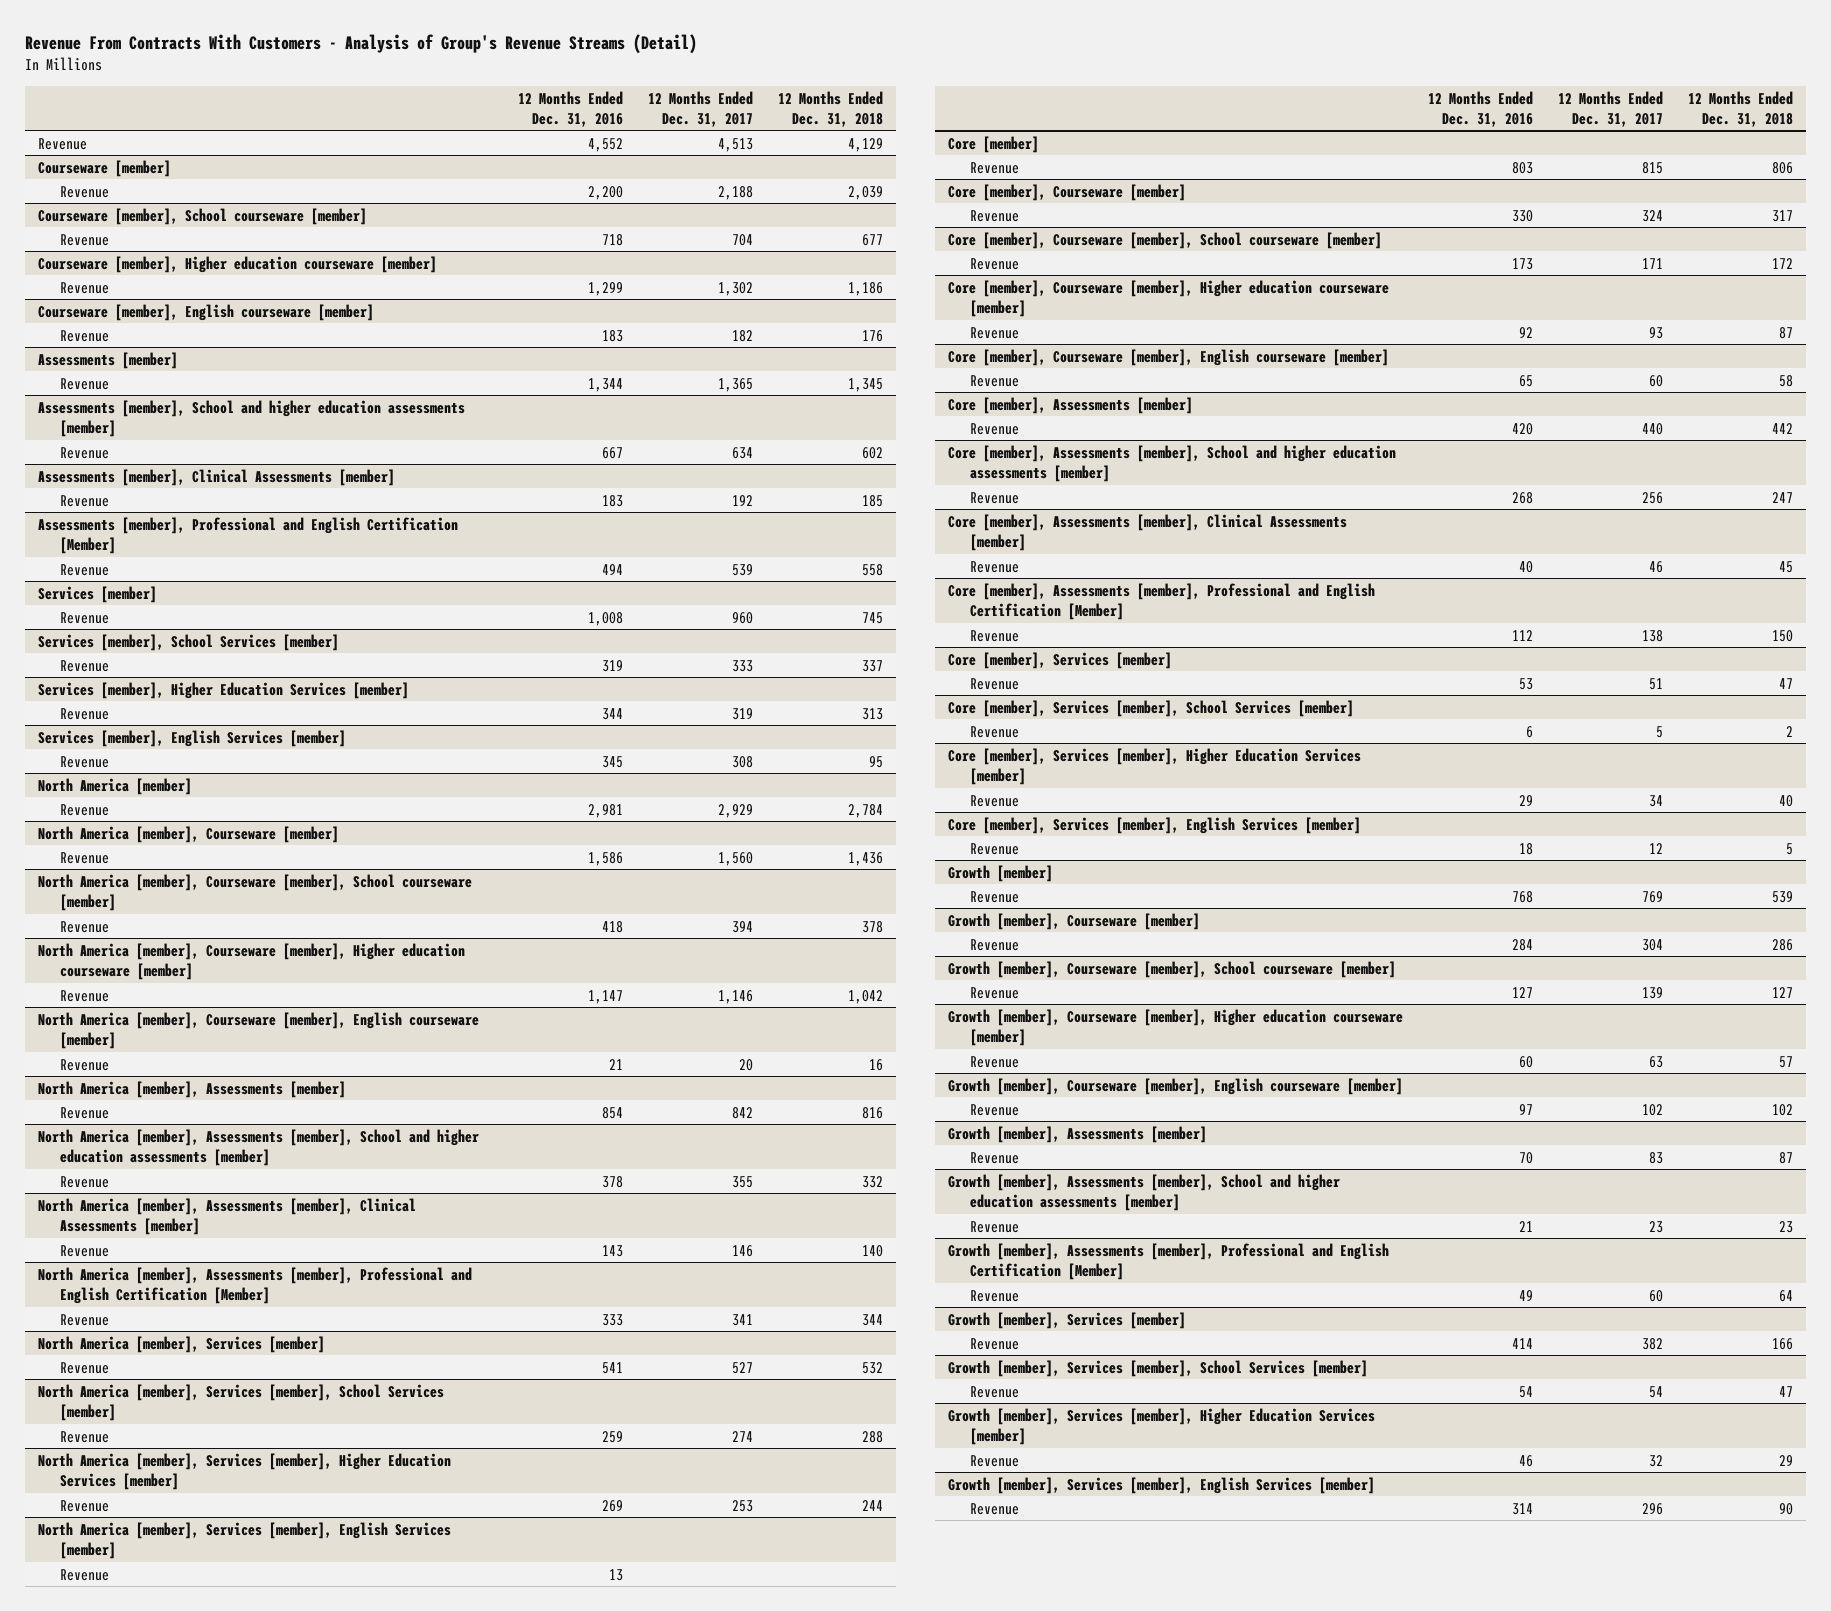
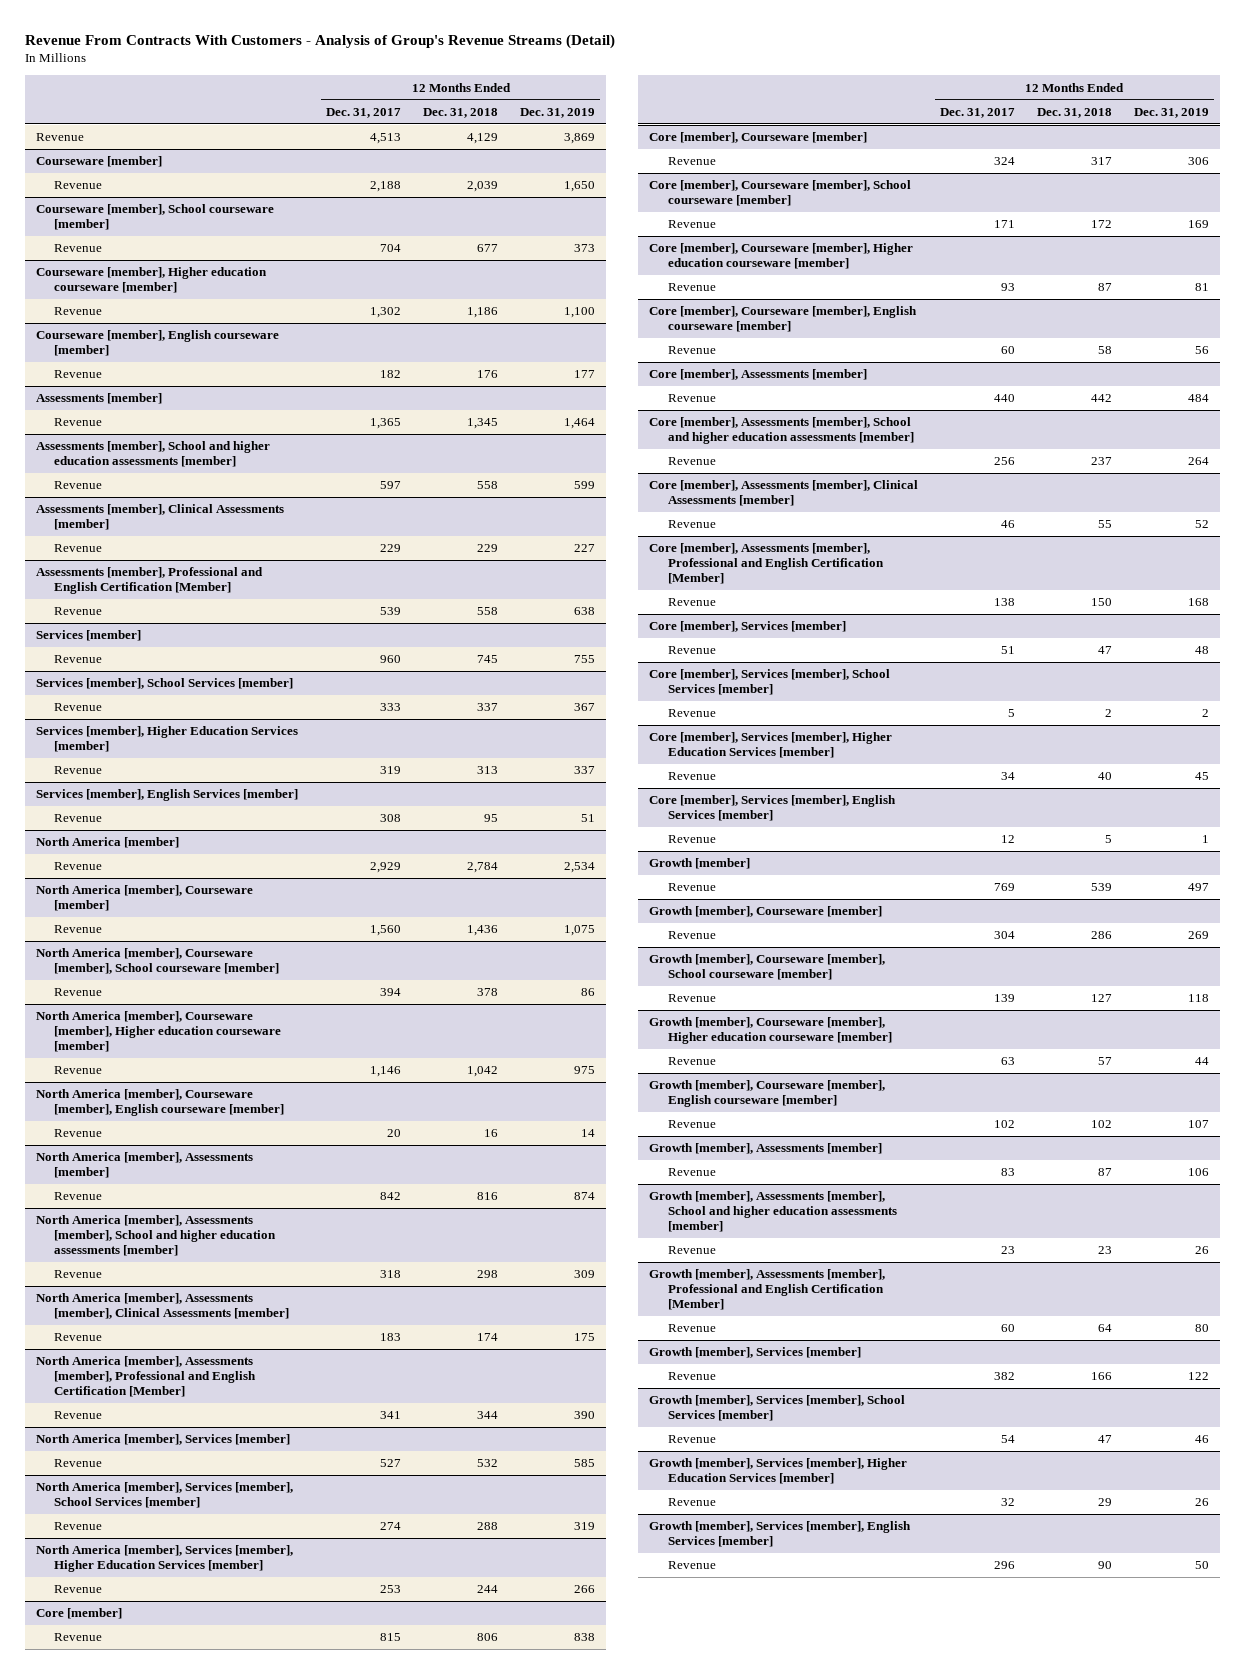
[517,90,623,127] 12 Months Ended Dec. 31, 2016 -> none
none -> [519,107,595,118] Dec. 31, 2019
[732,446,754,459] 634 -> [380,481,402,490] 597
[862,446,884,459] 602 -> [477,481,499,490] 558
[732,494,754,506] 192 -> [380,544,402,553] 229
[862,494,884,507] 185 -> [477,544,499,553] 229
[732,1175,754,1188] 355 -> [380,1270,402,1279] 318
[862,1175,884,1188] 332 -> [477,1270,499,1279] 298
[732,1244,754,1257] 146 -> [380,1333,402,1342] 183
[862,1244,884,1257] 140 -> [477,1333,499,1342] 174
[37,1521,451,1559] North America [member], Services [member], English Services [member] -> none
[60,1568,110,1581] Revenue -> none
[1772,491,1794,503] 247 -> [1090,457,1112,466] 237
[1779,560,1794,573] 45 -> [1097,520,1112,529] 55

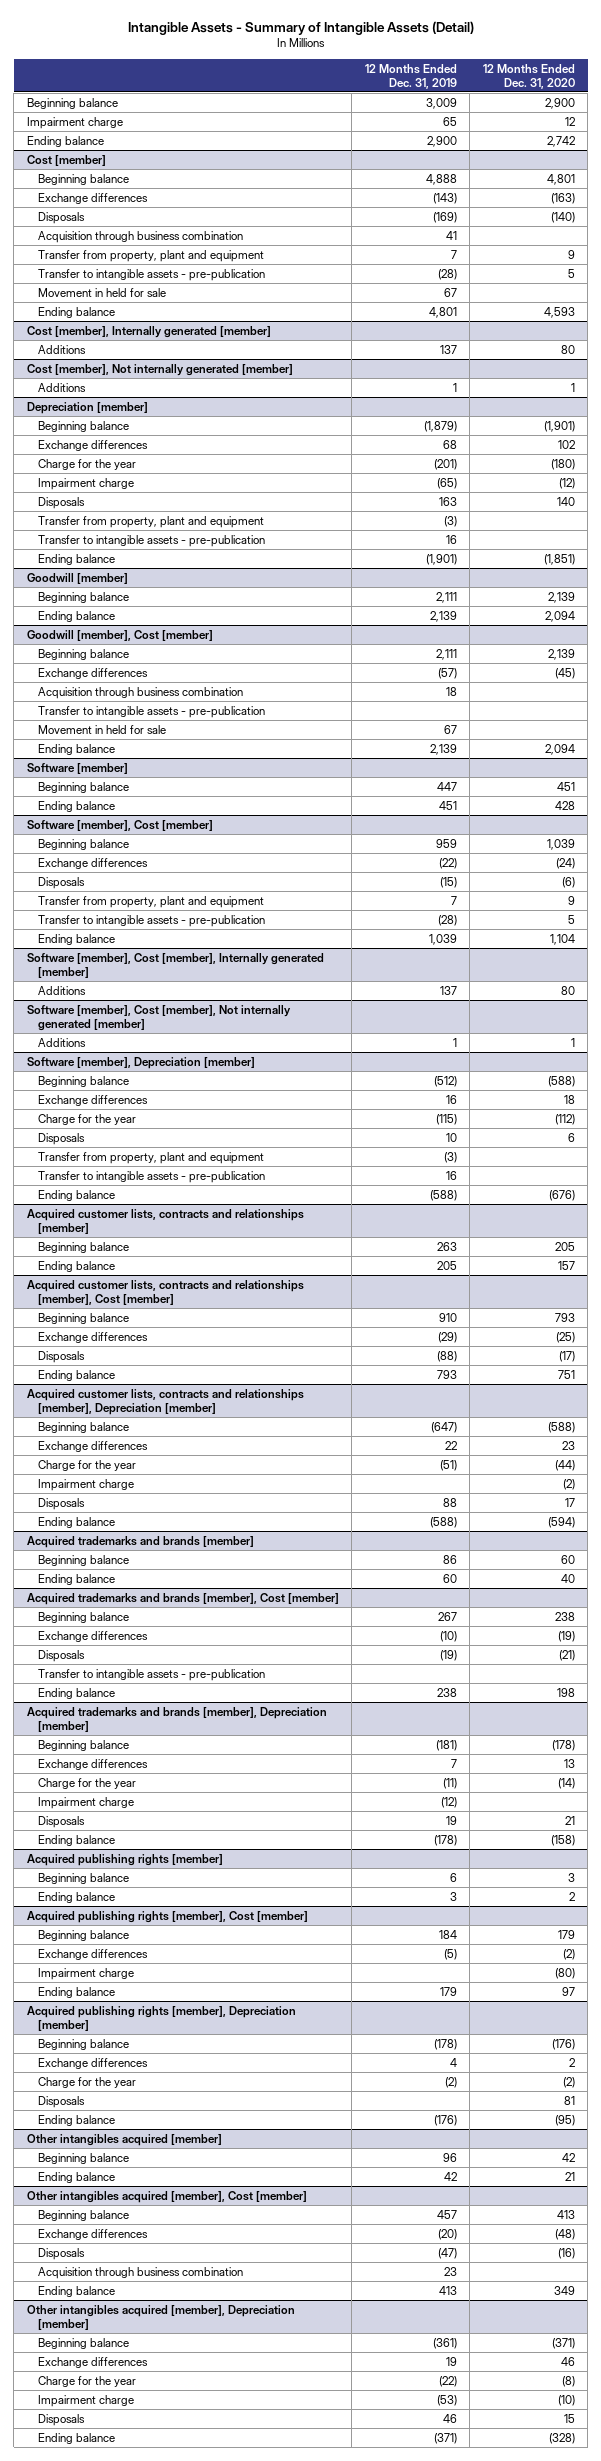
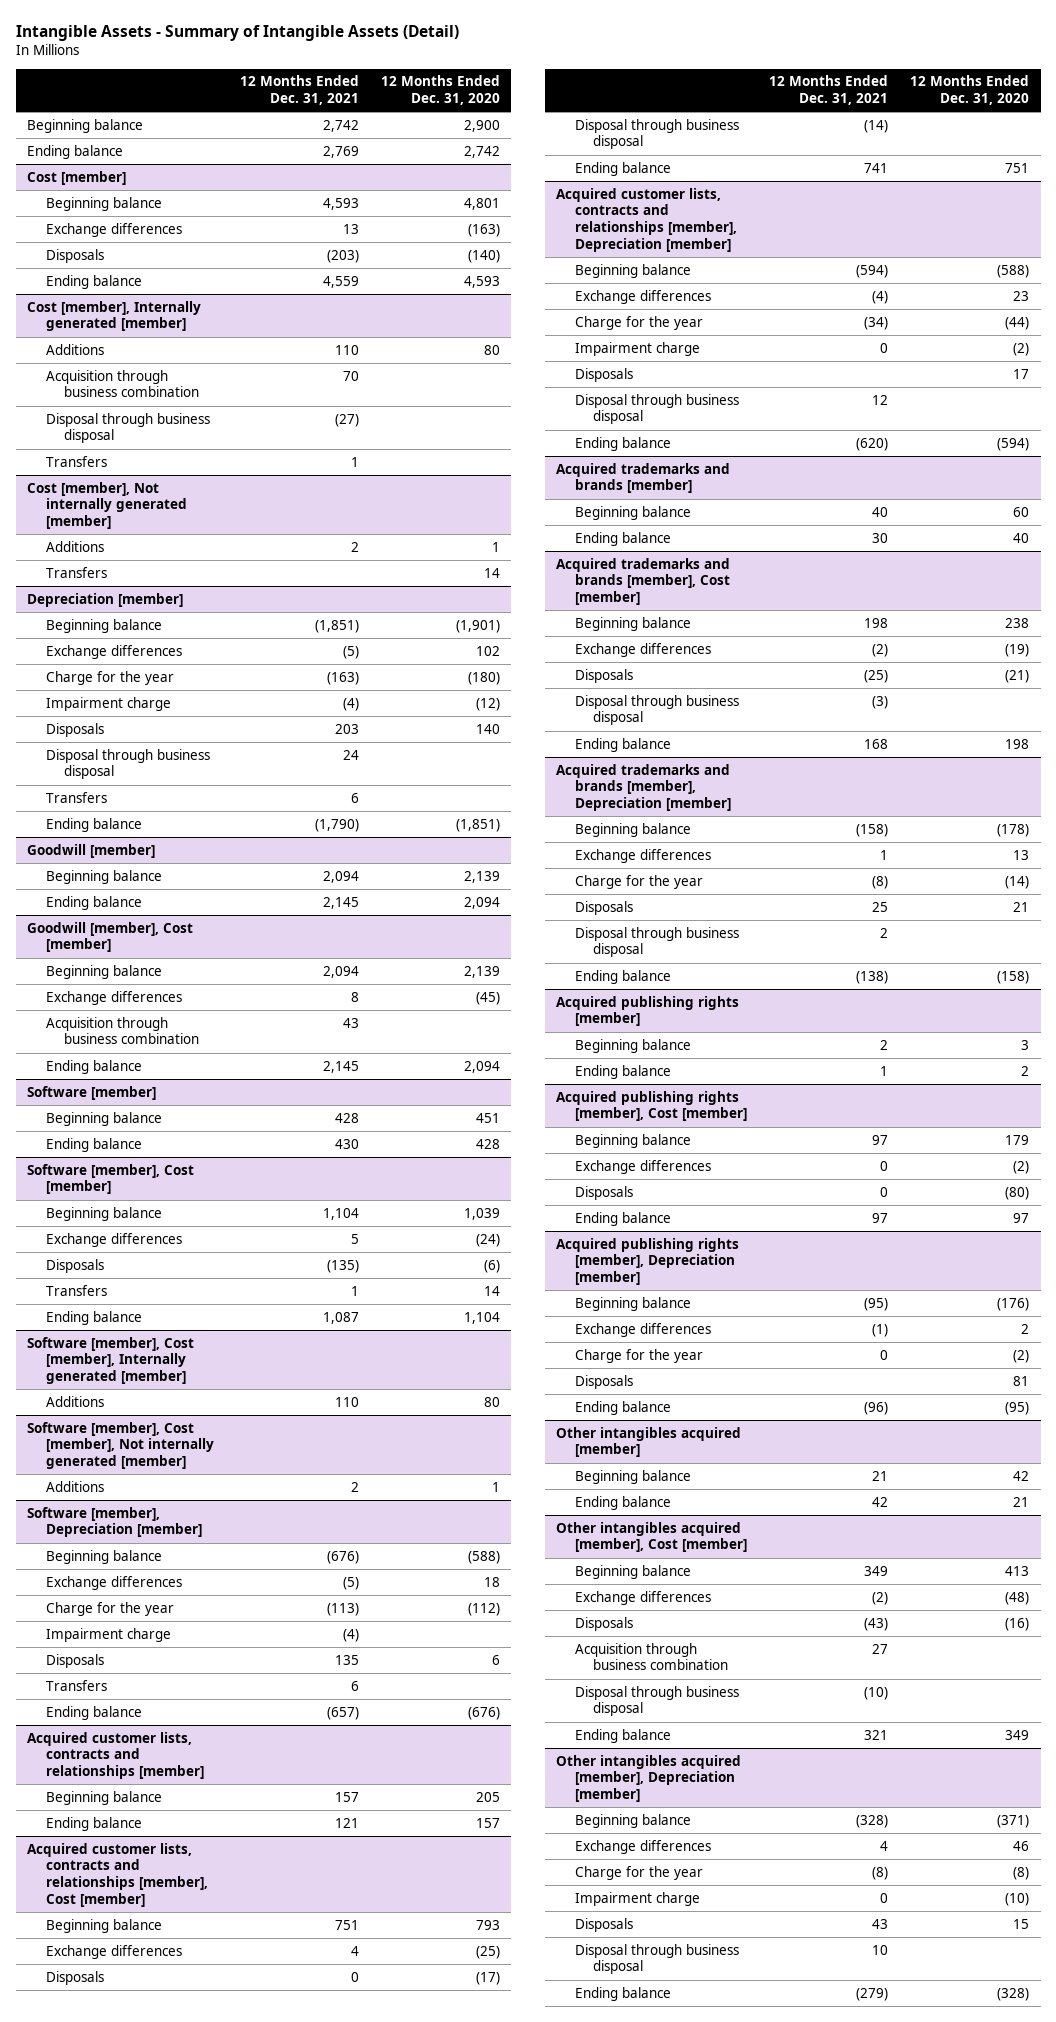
[364,63,457,89] 12 Months Ended Dec. 31, 2019 -> none
none -> [239,75,359,106] 12 Months Ended Dec. 31, 2021
[26,116,123,129] Impairment charge -> none
[37,230,243,243] Acquisition through business combination -> none
[37,249,264,262] Transfer from property, plant and equipment -> none
[37,268,265,281] Transfer to intangible assets - pre-publication -> none
[37,287,166,297] Movement in held for sale -> none
none -> [45,369,200,398] Acquisition through business combination
none -> [45,412,210,444] Disposal through business disposal
none -> [45,455,107,467] Transfers
none -> [45,566,107,578] Transfers
[37,515,264,528] Transfer from property, plant and equipment -> none
[37,534,265,547] Transfer to intangible assets - pre-publication -> none
none -> [45,748,210,780] Disposal through business disposal
none -> [45,791,107,803] Transfers
[37,705,265,718] Transfer to intangible assets - pre-publication -> none
[37,724,166,734] Movement in held for sale -> none
[37,895,264,908] Transfer from property, plant and equipment -> none
[37,914,265,927] Transfer to intangible assets - pre-publication -> none
none -> [45,1284,107,1296] Transfers
none -> [45,1627,171,1642] Impairment charge
[37,1151,264,1164] Transfer from property, plant and equipment -> none
[37,1170,265,1183] Transfer to intangible assets - pre-publication -> none
none -> [45,1679,107,1691] Transfers
none -> [574,118,739,150] Disposal through business disposal
none -> [574,393,739,425] Disposal through business disposal
[37,1668,265,1681] Transfer to intangible assets - pre-publication -> none
none -> [574,694,739,726] Disposal through business disposal
[37,1796,134,1809] Impairment charge -> none
none -> [574,926,739,958] Disposal through business disposal
[37,1967,134,1980] Impairment charge -> none
none -> [574,1185,633,1200] Disposals
none -> [574,1685,739,1717] Disposal through business disposal
none -> [574,1943,739,1975] Disposal through business disposal

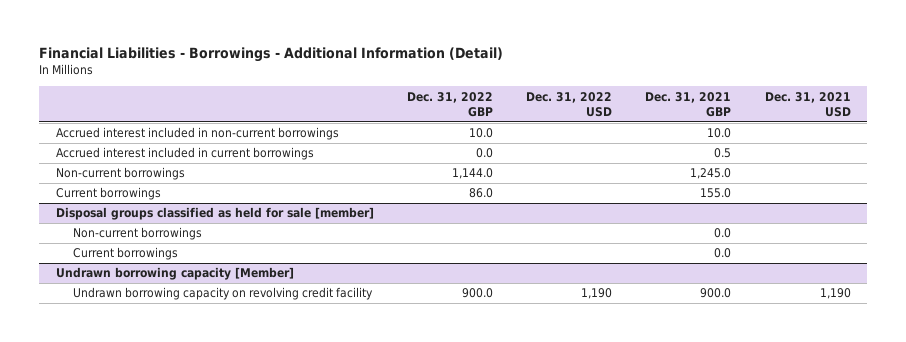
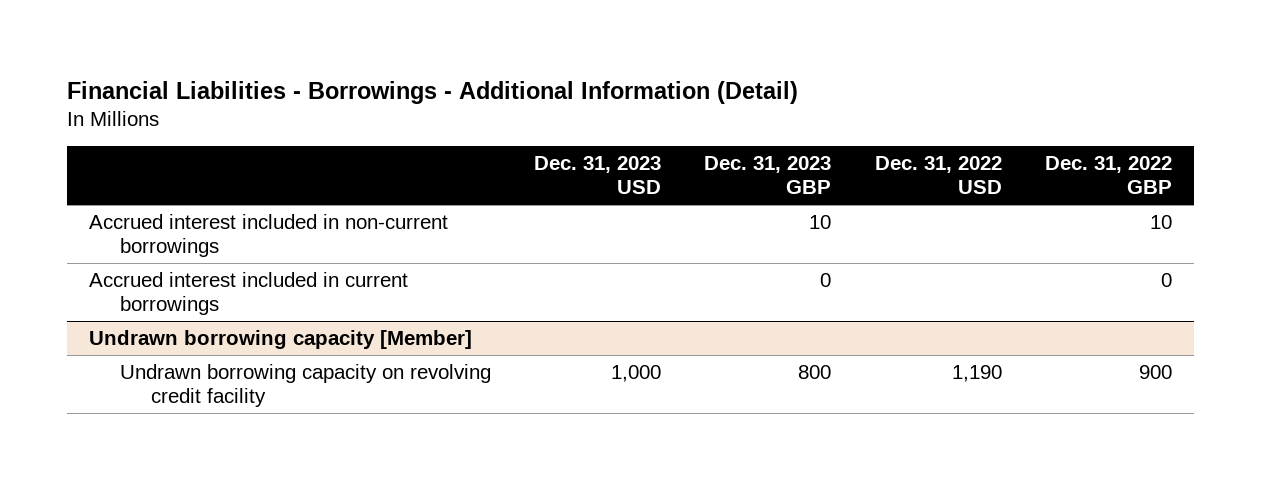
[645,91,732,118] Dec. 31, 2021 GBP -> none
[764,91,851,118] Dec. 31, 2021 USD -> none
none -> [534,156,662,195] Dec. 31, 2023 USD
none -> [704,156,832,195] Dec. 31, 2023 GBP
[55,167,185,181] Non-current borrowings -> none
[55,187,161,201] Current borrowings -> none
[55,207,374,221] Disposal groups classified as held for sale [member] -> none
[72,227,202,241] Non-current borrowings -> none
[72,247,178,261] Current borrowings -> none
[468,128,493,139] 10.0 -> [1149,214,1172,229] 10
[475,148,493,159] 0.0 -> [1160,272,1172,287] 0
[461,288,493,299] 900.0 -> [1138,364,1172,379] 900

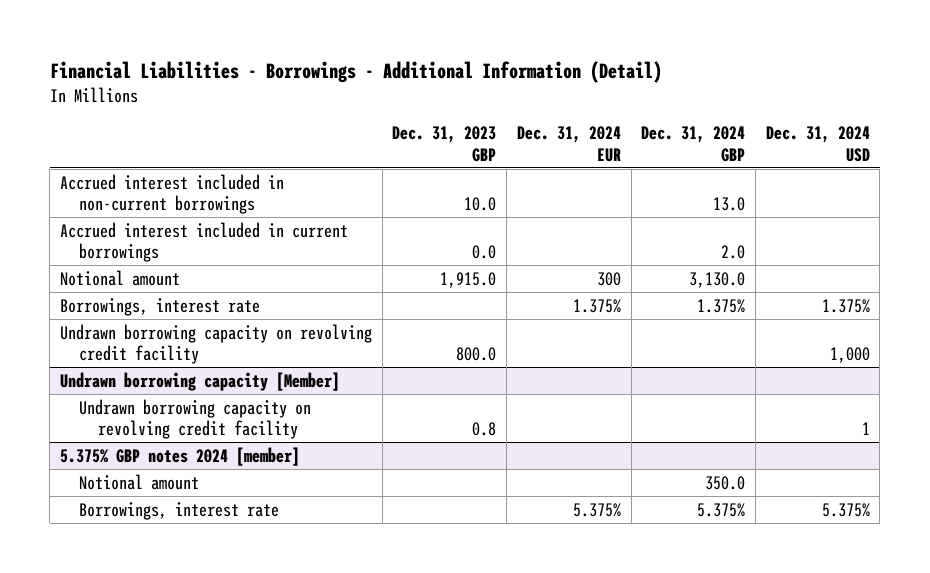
[534,156,662,195] Dec. 31, 2023 USD -> none
[874,156,1002,195] Dec. 31, 2022 USD -> none
[1044,156,1172,195] Dec. 31, 2022 GBP -> none
none -> [516,126,621,162] Dec. 31, 2024 EUR
none -> [641,126,746,162] Dec. 31, 2024 GBP
none -> [765,126,870,162] Dec. 31, 2024 USD
[809,214,832,229] 10 -> [464,197,497,212] 10.0
[820,272,832,287] 0 -> [472,245,497,260] 0.0
none -> [60,269,181,286] Notional amount
none -> [60,297,261,316] Borrowings, interest rate
none -> [60,323,373,365] Undrawn borrowing capacity on revolving credit facility
[798,364,832,379] 800 -> [472,422,497,437] 0.8
none -> [60,446,301,466] 5.375% GBP notes 2024 [member]
none -> [79,473,200,490] Notional amount
none -> [79,501,280,520] Borrowings, interest rate

